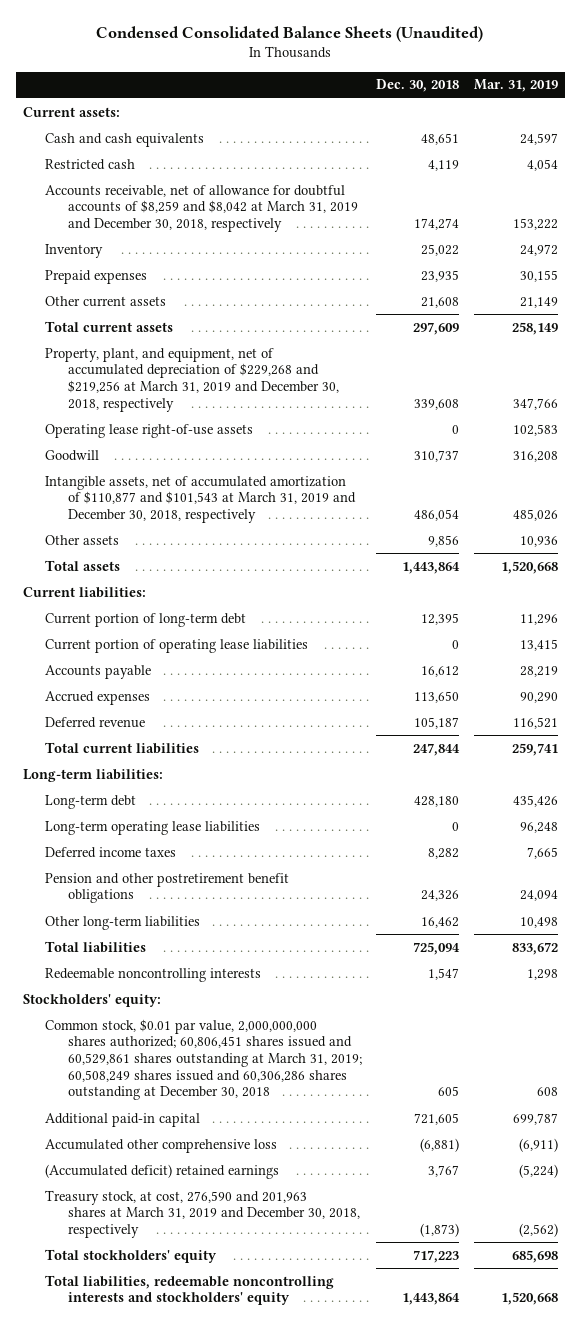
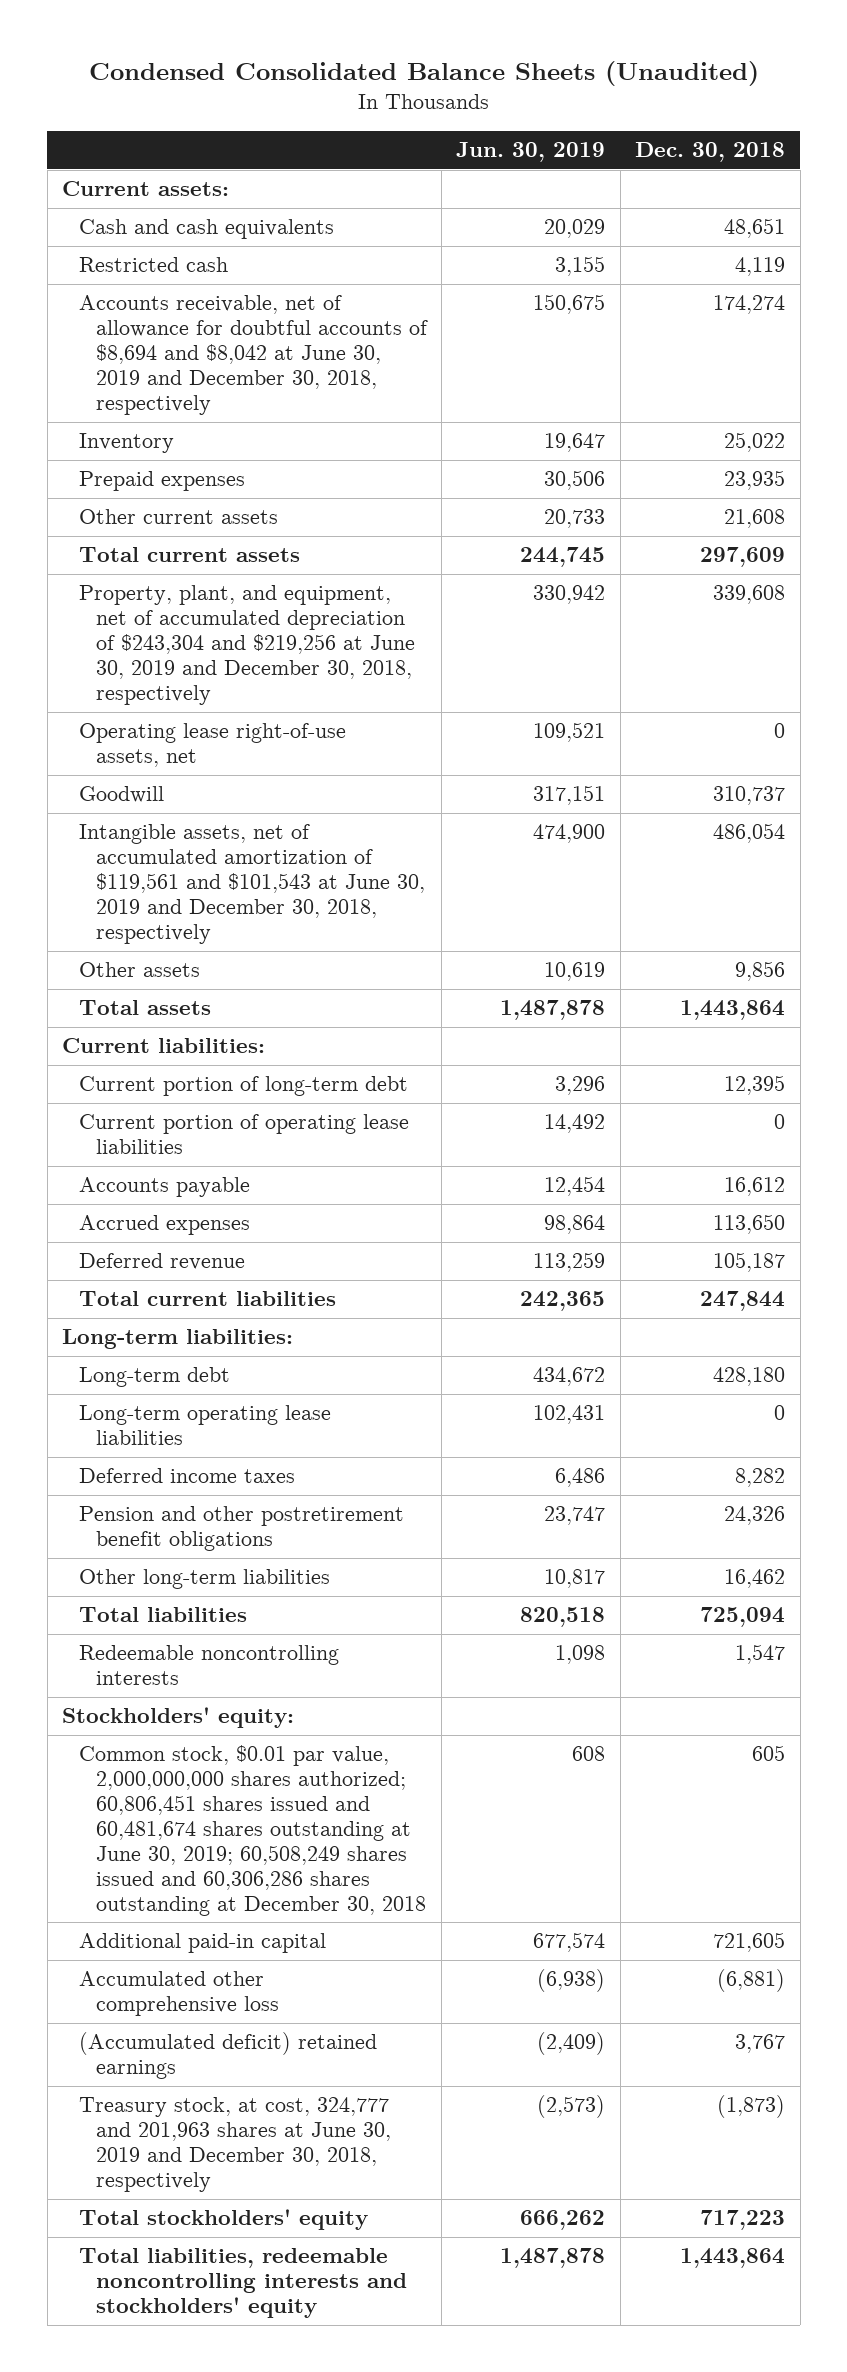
[474,79,559,93] Mar. 31, 2019 -> none
none -> [456,142,606,163] Jun. 30, 2019
[45,184,358,233] Accounts receivable, net of allowance for doubtful accounts of $8,259 and $8,042 at March 31, 2019 and December 30, 2018, respectively -> [78,295,428,416] Accounts receivable, net of allowance for doubtful accounts of $8,694 and $8,042 at June 30, 2019 and December 30, 2018, respectively
[45,347,339,412] Property, plant, and equipment, net of accumulated depreciation of $229,268 and $219,256 at March 31, 2019 and December 30, 2018, respectively -> [78,585,415,706] Property, plant, and equipment, net of accumulated depreciation of $243,304 and $219,256 at June 30, 2019 and December 30, 2018, respectively
[45,423,254,438] Operating lease right-of-use assets -> [78,723,346,768] Operating lease right-of-use assets, net
[45,475,356,524] Intangible assets, net of accumulated amortization of $110,877 and $101,543 at March 31, 2019 and December 30, 2018, respectively -> [78,824,425,945] Intangible assets, net of accumulated amortization of $119,561 and $101,543 at June 30, 2019 and December 30, 2018, respectively
[45,1018,362,1101] Common stock, $0.01 par value, 2,000,000,000 shares authorized; 60,806,451 shares issued and 60,529,861 shares outstanding at March 31, 2019; 60,508,249 shares issued and 60,306,286 shares outstanding at December 30, 2018 -> [78,1745,426,1916] Common stock, $0.01 par value, 2,000,000,000 shares authorized; 60,806,451 shares issued and 60,481,674 shares outstanding at June 30, 2019; 60,508,249 shares issued and 60,306,286 shares outstanding at December 30, 2018
[45,1189,360,1239] Treasury stock, at cost, 276,590 and 201,963 shares at March 31, 2019 and December 30, 2018, respectively -> [78,2097,391,2193] Treasury stock, at cost, 324,777 and 201,963 shares at June 30, 2019 and December 30, 2018, respectively

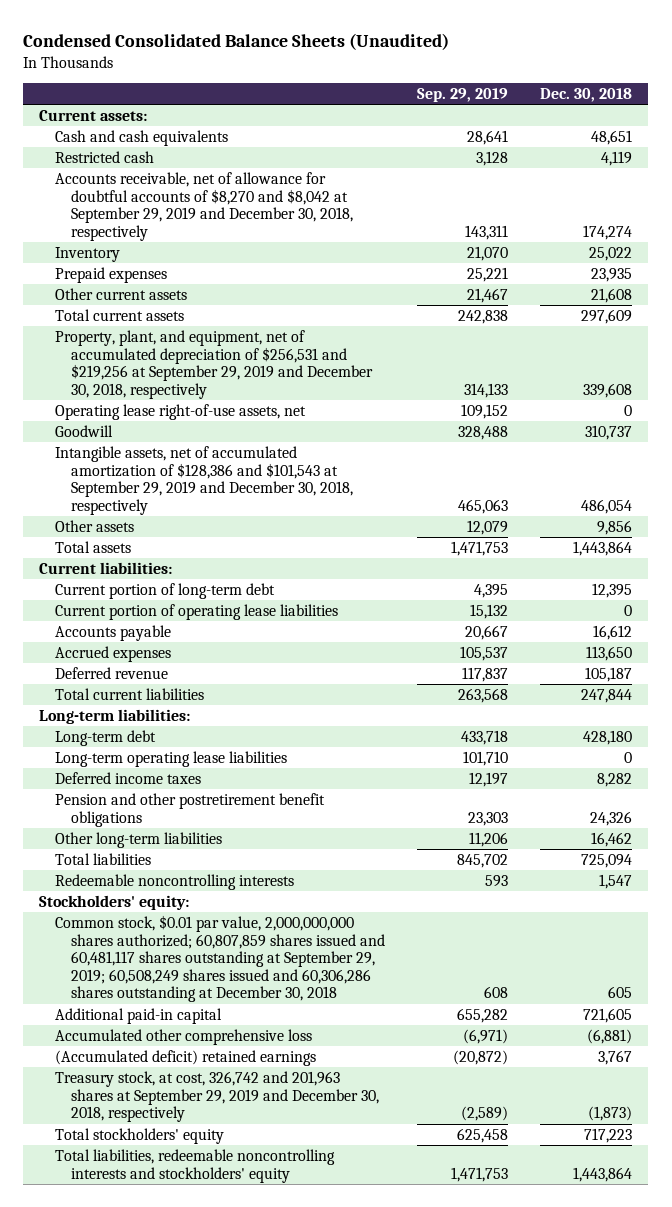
[456,142,606,163] Jun. 30, 2019 -> none
none -> [417,87,509,102] Sep. 29, 2019
[78,295,428,416] Accounts receivable, net of allowance for doubtful accounts of $8,694 and $8,042 at June 30, 2019 and December 30, 2018, respectively -> [55,171,354,241] Accounts receivable, net of allowance for doubtful accounts of $8,270 and $8,042 at September 29, 2019 and December 30, 2018, respectively
[78,585,415,706] Property, plant, and equipment, net of accumulated depreciation of $243,304 and $219,256 at June 30, 2019 and December 30, 2018, respectively -> [55,329,374,399] Property, plant, and equipment, net of accumulated depreciation of $256,531 and $219,256 at September 29, 2019 and December 30, 2018, respectively
[78,824,425,945] Intangible assets, net of accumulated amortization of $119,561 and $101,543 at June 30, 2019 and December 30, 2018, respectively -> [55,445,354,515] Intangible assets, net of accumulated amortization of $128,386 and $101,543 at September 29, 2019 and December 30, 2018, respectively
[78,1745,426,1916] Common stock, $0.01 par value, 2,000,000,000 shares authorized; 60,806,451 shares issued and 60,481,674 shares outstanding at June 30, 2019; 60,508,249 shares issued and 60,306,286 shares outstanding at December 30, 2018 -> [55,914,386,1003] Common stock, $0.01 par value, 2,000,000,000 shares authorized; 60,807,859 shares issued and 60,481,117 shares outstanding at September 29, 2019; 60,508,249 shares issued and 60,306,286 shares outstanding at December 30, 2018
[78,2097,391,2193] Treasury stock, at cost, 324,777 and 201,963 shares at June 30, 2019 and December 30, 2018, respectively -> [55,1070,380,1123] Treasury stock, at cost, 326,742 and 201,963 shares at September 29, 2019 and December 30, 2018, respectively

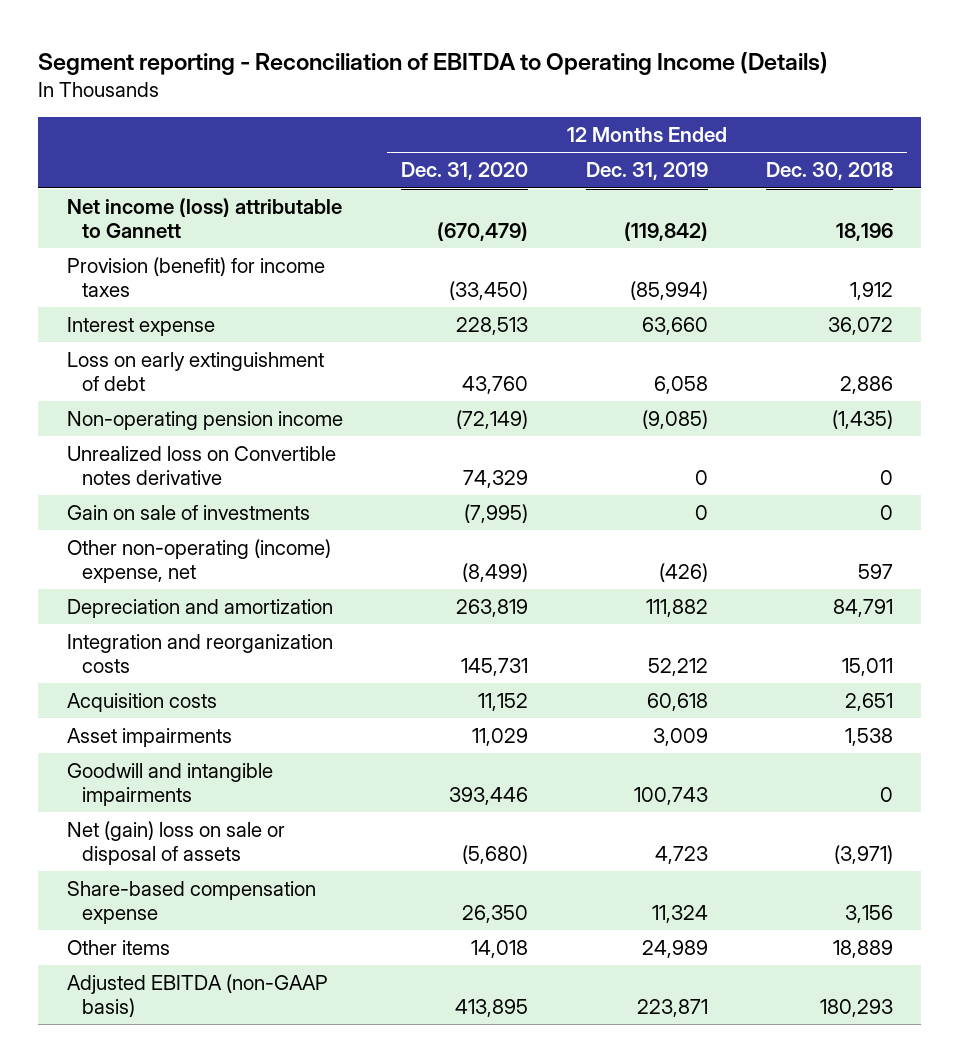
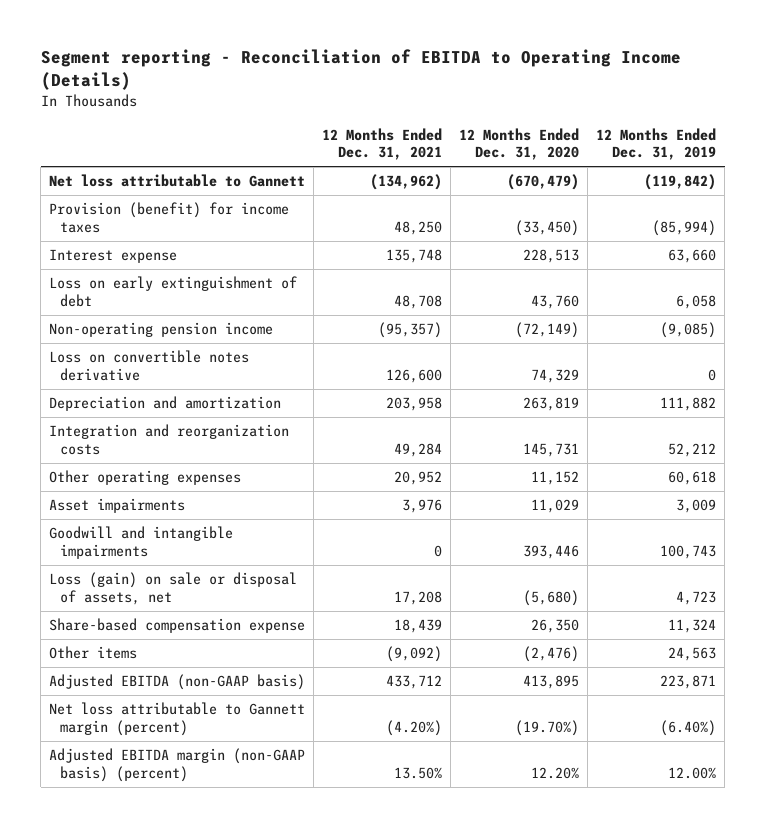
[765,162,893,181] Dec. 30, 2018 -> none
none -> [322,127,443,161] 12 Months Ended Dec. 31, 2021
[67,197,343,238] Net income (loss) attributable to Gannett -> [49,174,306,188] Net loss attributable to Gannett
[67,504,311,520] Gain on sale of investments -> none
[67,538,332,583] Other non-operating (income) expense, net -> none
[67,445,337,485] Unrealized loss on Convertible notes derivative -> [49,350,250,381] Loss on convertible notes derivative
[67,692,218,712] Acquisition costs -> [49,470,242,486] Other operating expenses
[67,820,286,865] Net (gain) loss on sale or disposal of assets -> [49,572,298,605] Loss (gain) on sale or disposal of assets, net
[470,939,528,958] 14,018 -> [523,646,580,663] (2,476)
[641,939,708,958] 24,989 -> [668,647,717,662] 24,563
none -> [49,702,306,736] Net loss attributable to Gannett margin (percent)
none -> [49,748,306,782] Adjusted EBITDA margin (non-GAAP basis) (percent)

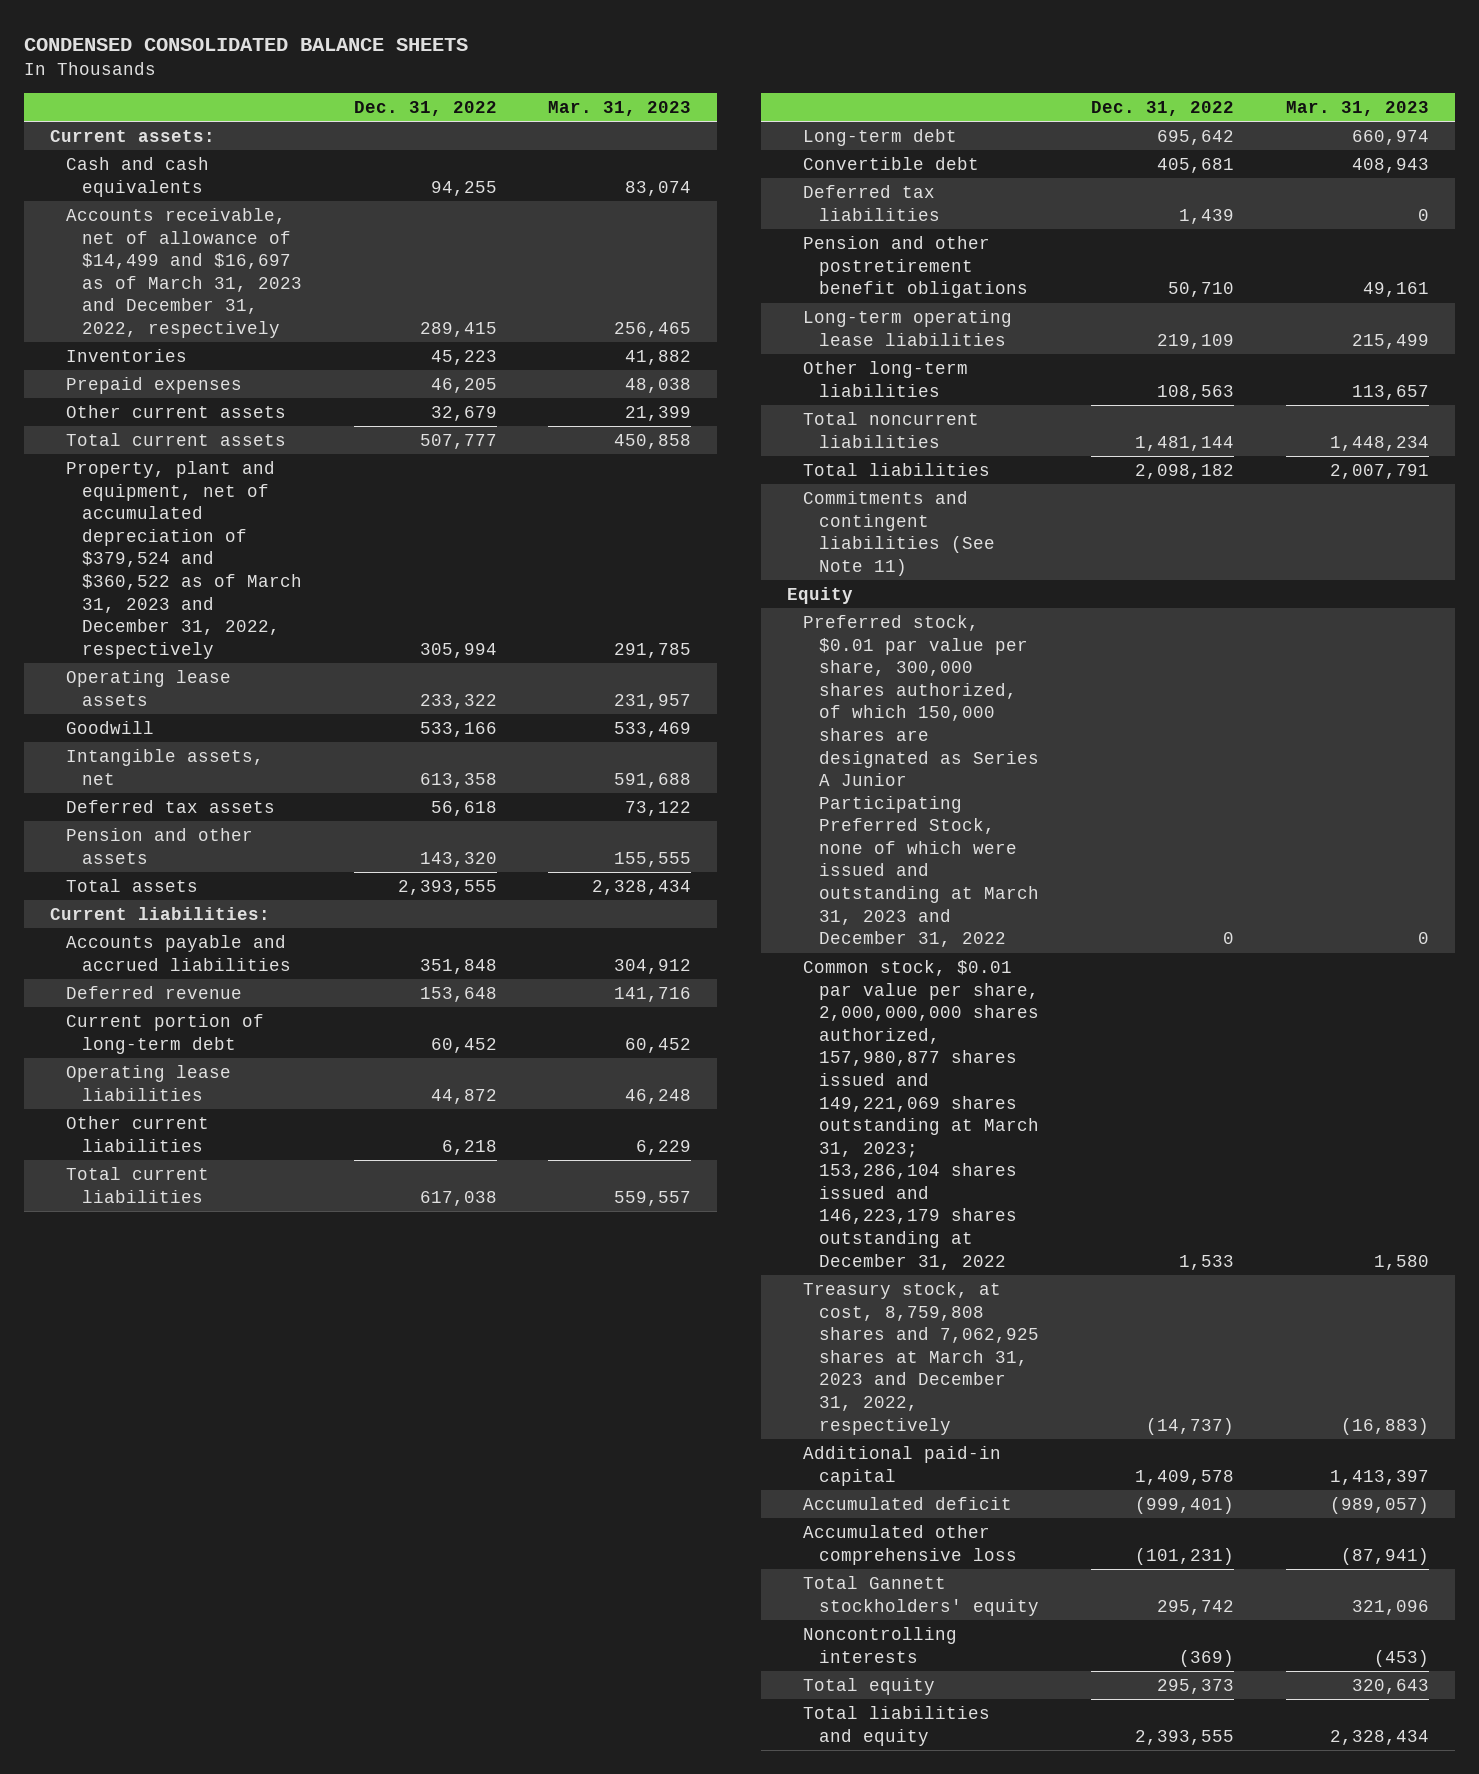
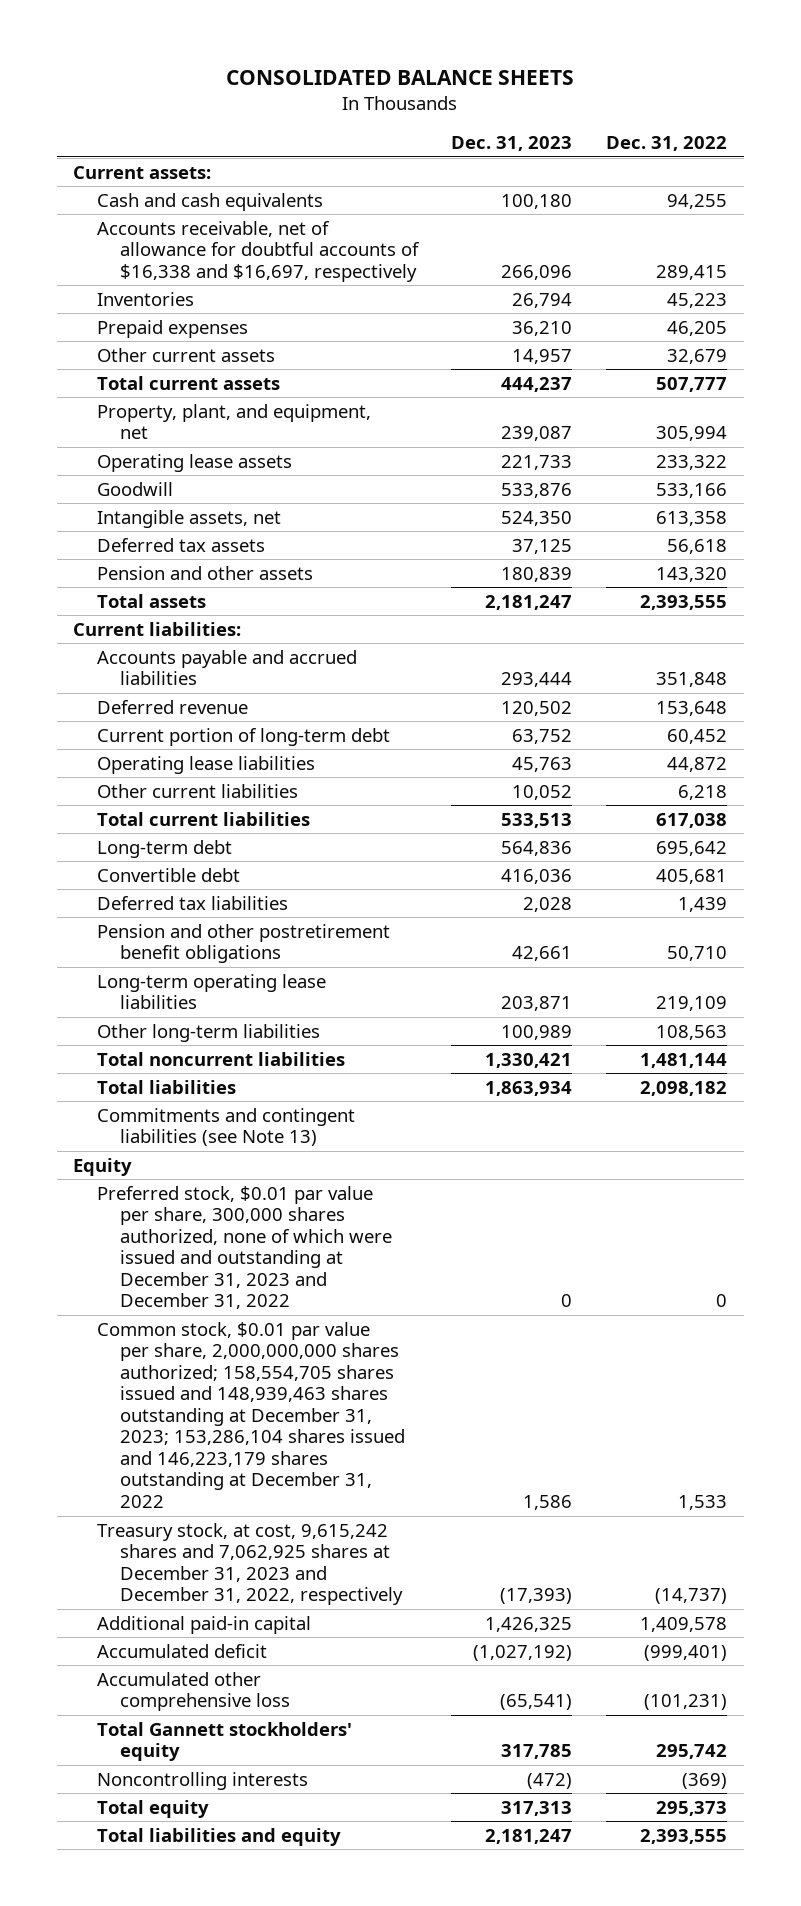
[23,38,468,52] CONDENSED CONSOLIDATED BALANCE SHEETS -> [226,70,575,86] CONSOLIDATED BALANCE SHEETS
[548,100,692,116] Mar. 31, 2023 -> none
none -> [451,135,573,151] Dec. 31, 2023
[65,208,302,338] Accounts receivable, net of allowance of $14,499 and $16,697 as of March 31, 2023 and December 31, 2022, respectively -> [96,220,420,282] Accounts receivable, net of allowance for doubtful accounts of $16,338 and $16,697, respectively
[65,461,302,659] Property, plant and equipment, net of accumulated depreciation of $379,524 and $360,522 as of March 31, 2023 and December 31, 2022, respectively -> [96,403,371,440] Property, plant, and equipment, net
[803,491,996,576] Commitments and contingent liabilities (See Note 11) -> [96,1107,355,1147] Commitments and contingent liabilities (see Note 13)
[803,615,1040,948] Preferred stock, $0.01 par value per share, 300,000 shares authorized, of which 150,000 shares are designated as Series A Junior Participating Preferred Stock, none of which were issued and outstanding at March 31, 2023 and December 31, 2022 -> [96,1185,392,1310] Preferred stock, $0.01 par value per share, 300,000 shares authorized, none of which were issued and outstanding at December 31, 2023 and December 31, 2022
[803,960,1040,1270] Common stock, $0.01 par value per share, 2,000,000,000 shares authorized, 157,980,877 shares issued and 149,221,069 shares outstanding at March 31, 2023; 153,286,104 shares issued and 146,223,179 shares outstanding at December 31, 2022 -> [96,1321,405,1508] Common stock, $0.01 par value per share, 2,000,000,000 shares authorized; 158,554,705 shares issued and 148,939,463 shares outstanding at December 31, 2023; 153,286,104 shares issued and 146,223,179 shares outstanding at December 31, 2022
[803,1282,1040,1435] Treasury stock, at cost, 8,759,808 shares and 7,062,925 shares at March 31, 2023 and December 31, 2022, respectively -> [96,1522,403,1606] Treasury stock, at cost, 9,615,242 shares and 7,062,925 shares at December 31, 2023 and December 31, 2022, respectively

